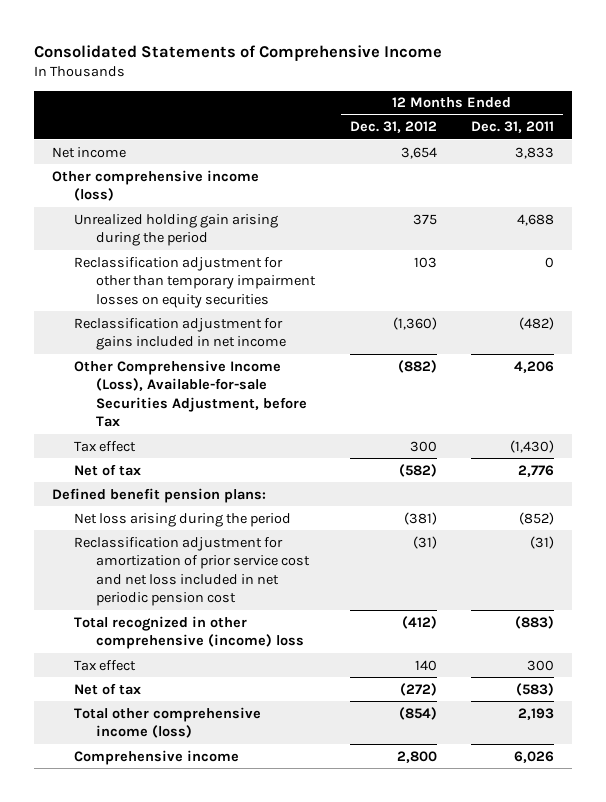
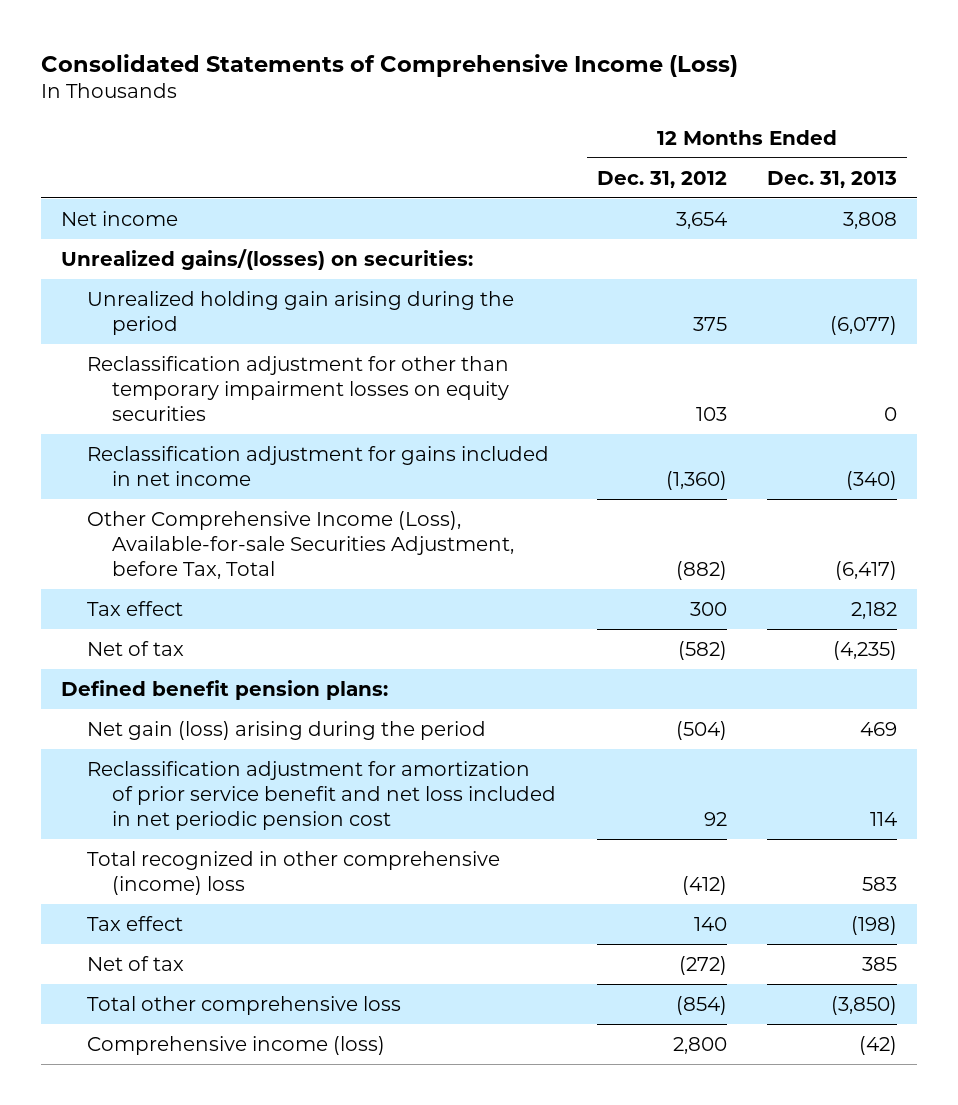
[34,44,443,61] Consolidated Statements of Comprehensive Income -> [40,53,738,77] Consolidated Statements of Comprehensive Income (Loss)
[471,121,555,134] Dec. 31, 2011 -> none
none -> [767,170,898,188] Dec. 31, 2013
[51,169,259,202] Other comprehensive income (loss) -> none
none -> [61,248,474,270] Unrealized gains/(losses) on securities:
[73,359,307,427] Other Comprehensive Income (Loss), Available-for-sale Securities Adjustment, before Tax -> [86,510,515,580] Other Comprehensive Income (Loss), Available-for-sale Securities Adjustment, before Tax, Total
[73,512,291,527] Net loss arising during the period -> [86,720,486,740] Net gain (loss) arising during the period
[403,511,437,525] (381) -> [675,720,727,740] (504)
[73,536,310,606] Reclassification adjustment for amortization of prior service cost and net loss included in net periodic pension cost -> [86,760,557,831] Reclassification adjustment for amortization of prior service benefit and net loss included in net periodic pension cost
[412,535,437,549] (31) -> [703,812,727,827] 92
[73,706,261,739] Total other comprehensive income (loss) -> [86,995,401,1015] Total other comprehensive loss
[73,749,239,765] Comprehensive income -> [86,1035,385,1055] Comprehensive income (loss)

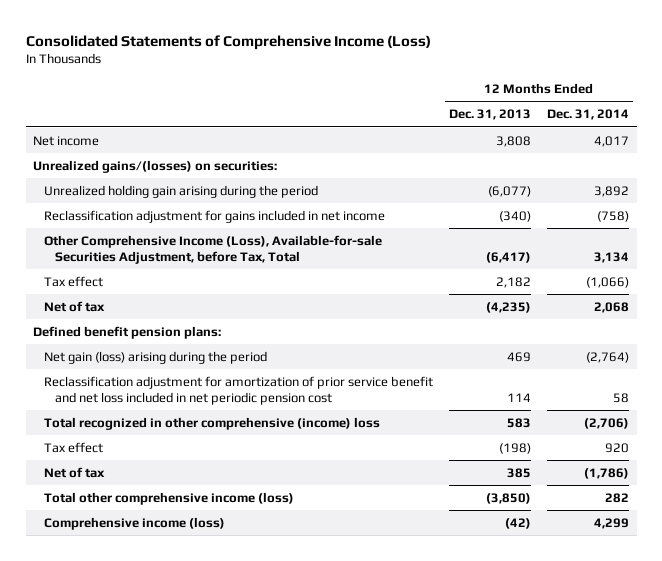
[596,170,727,188] Dec. 31, 2012 -> none
none -> [546,109,629,121] Dec. 31, 2014
[86,355,510,422] Reclassification adjustment for other than temporary impairment losses on equity securities -> none
[86,995,401,1015] Total other comprehensive loss -> [44,491,295,505] Total other comprehensive income (loss)

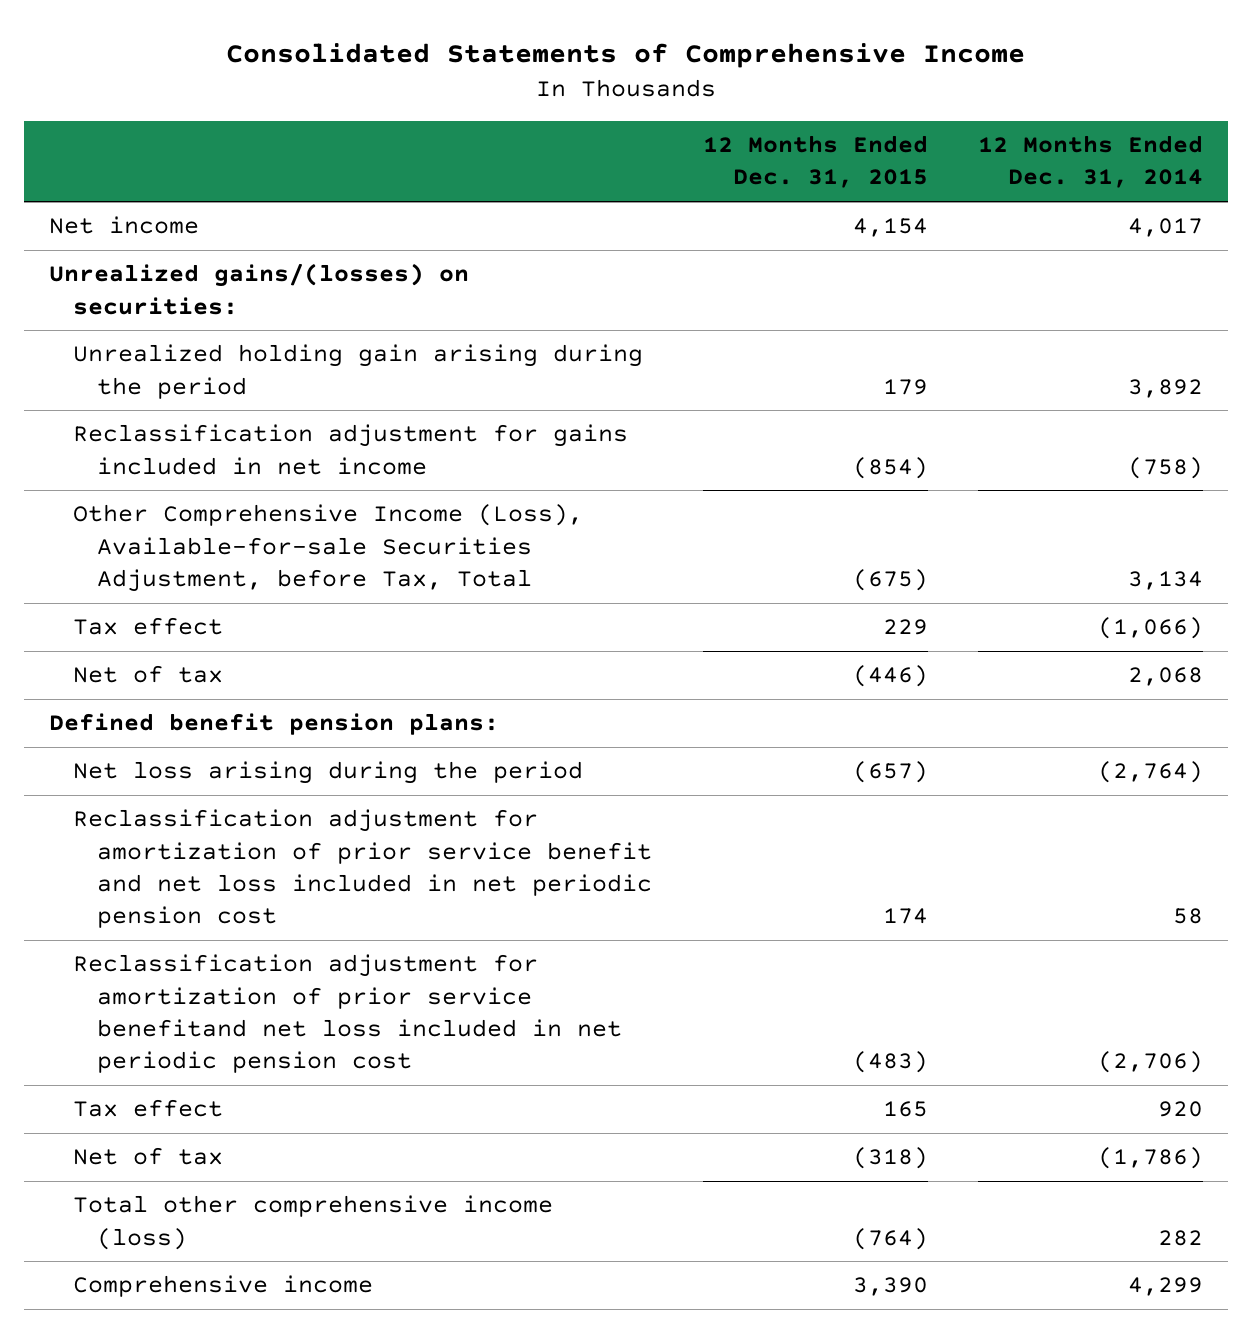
[25,34,431,50] Consolidated Statements of Comprehensive Income (Loss) -> [225,43,1025,69] Consolidated Statements of Comprehensive Income
[449,109,532,121] Dec. 31, 2013 -> none
none -> [702,135,928,189] 12 Months Ended Dec. 31, 2015
[44,350,268,364] Net gain (loss) arising during the period -> [73,761,584,785] Net loss arising during the period
[44,416,381,430] Total recognized in other comprehensive (income) loss -> [73,954,623,1074] Reclassification adjustment for amortization of prior service benefitand net loss included in net periodic pension cost
[44,516,226,530] Comprehensive income (loss) -> [73,1275,374,1298] Comprehensive income

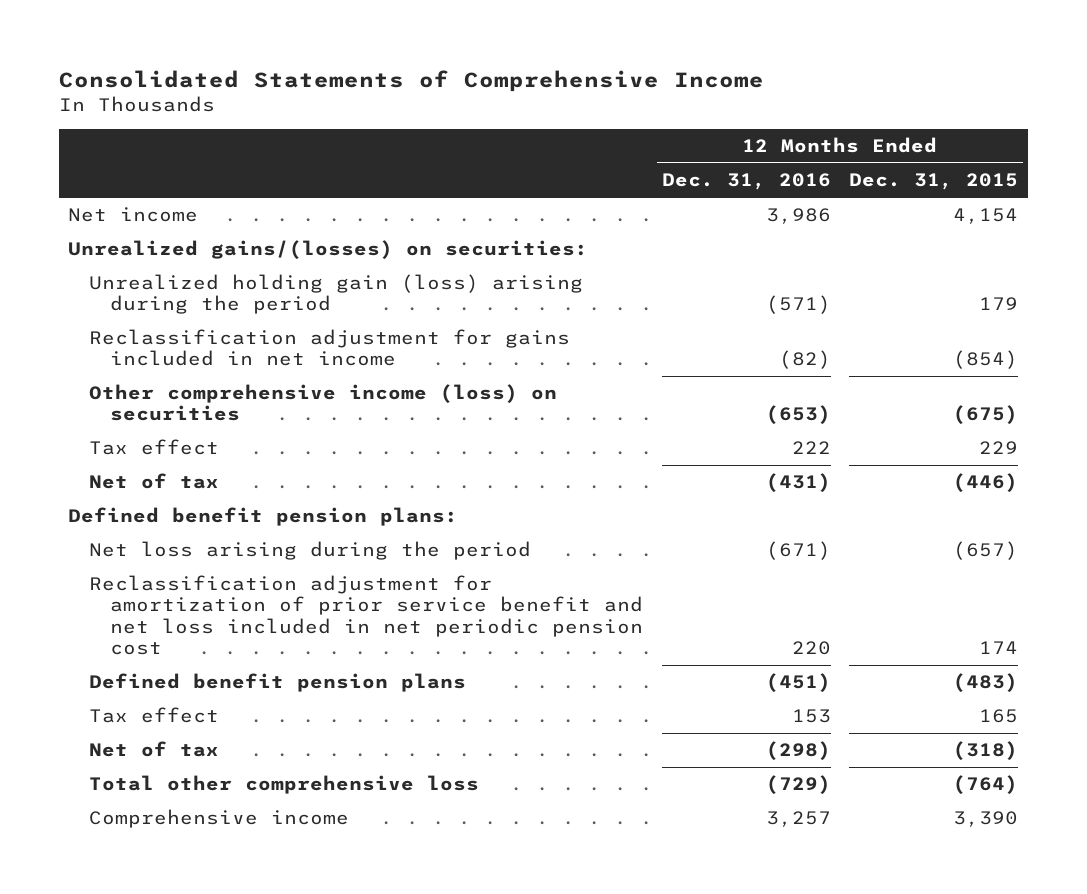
[978,135,1204,189] 12 Months Ended Dec. 31, 2014 -> none
none -> [661,173,831,191] Dec. 31, 2016
[73,344,644,399] Unrealized holding gain arising during the period -> [89,274,584,315] Unrealized holding gain (loss) arising during the period
[73,504,584,592] Other Comprehensive Income (Loss), Available-for-sale Securities Adjustment, before Tax, Total -> [89,384,558,422] Other comprehensive income (loss) on securities
[73,954,623,1074] Reclassification adjustment for amortization of prior service benefitand net loss included in net periodic pension cost -> [89,673,467,693] Defined benefit pension plans
[73,1195,554,1250] Total other comprehensive income (loss) -> [89,775,480,795] Total other comprehensive loss

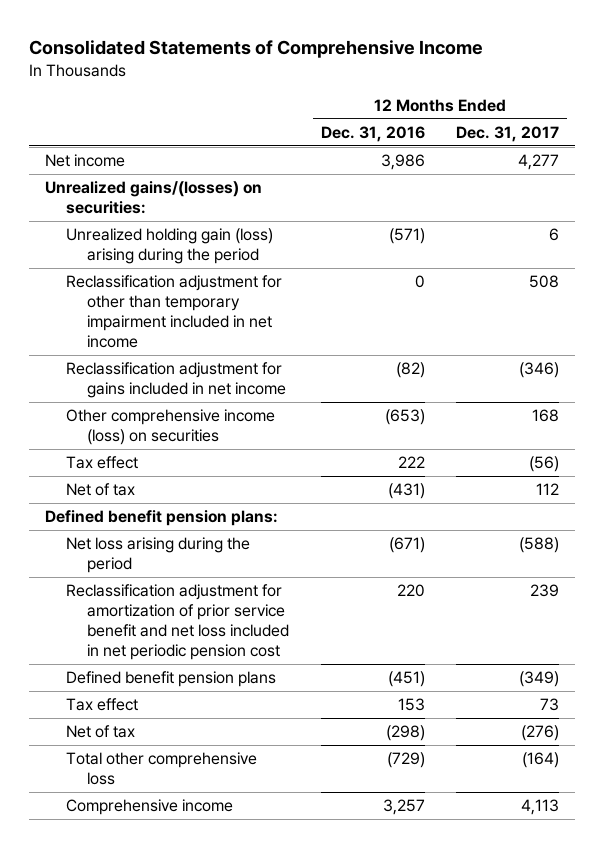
[849,173,1019,191] Dec. 31, 2015 -> none
none -> [456,125,560,142] Dec. 31, 2017
none -> [65,275,282,349] Reclassification adjustment for other than temporary impairment included in net income

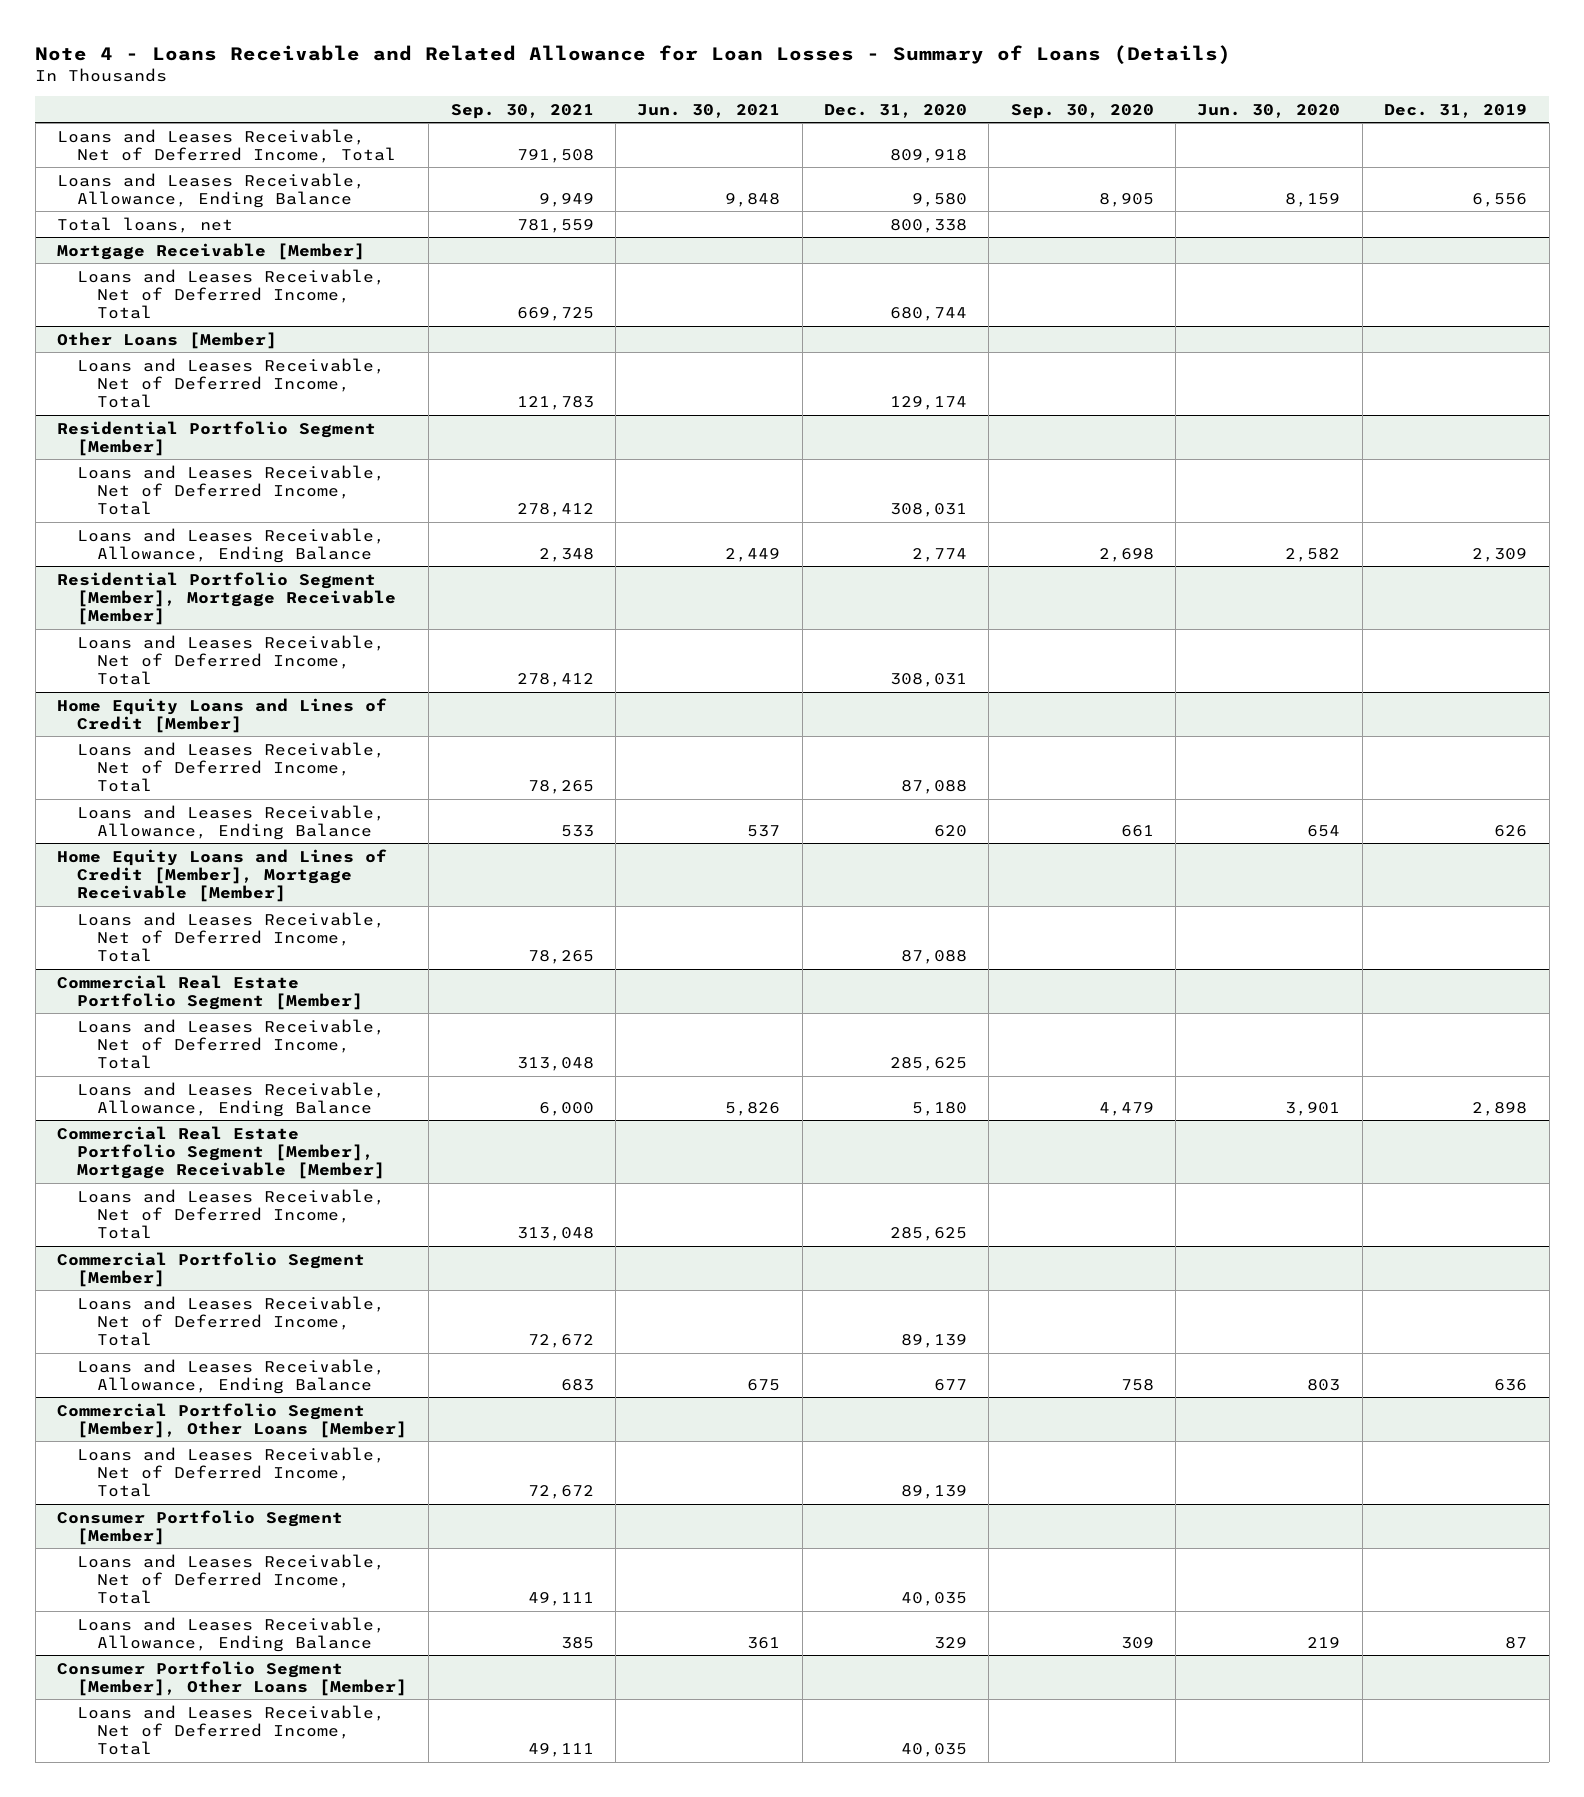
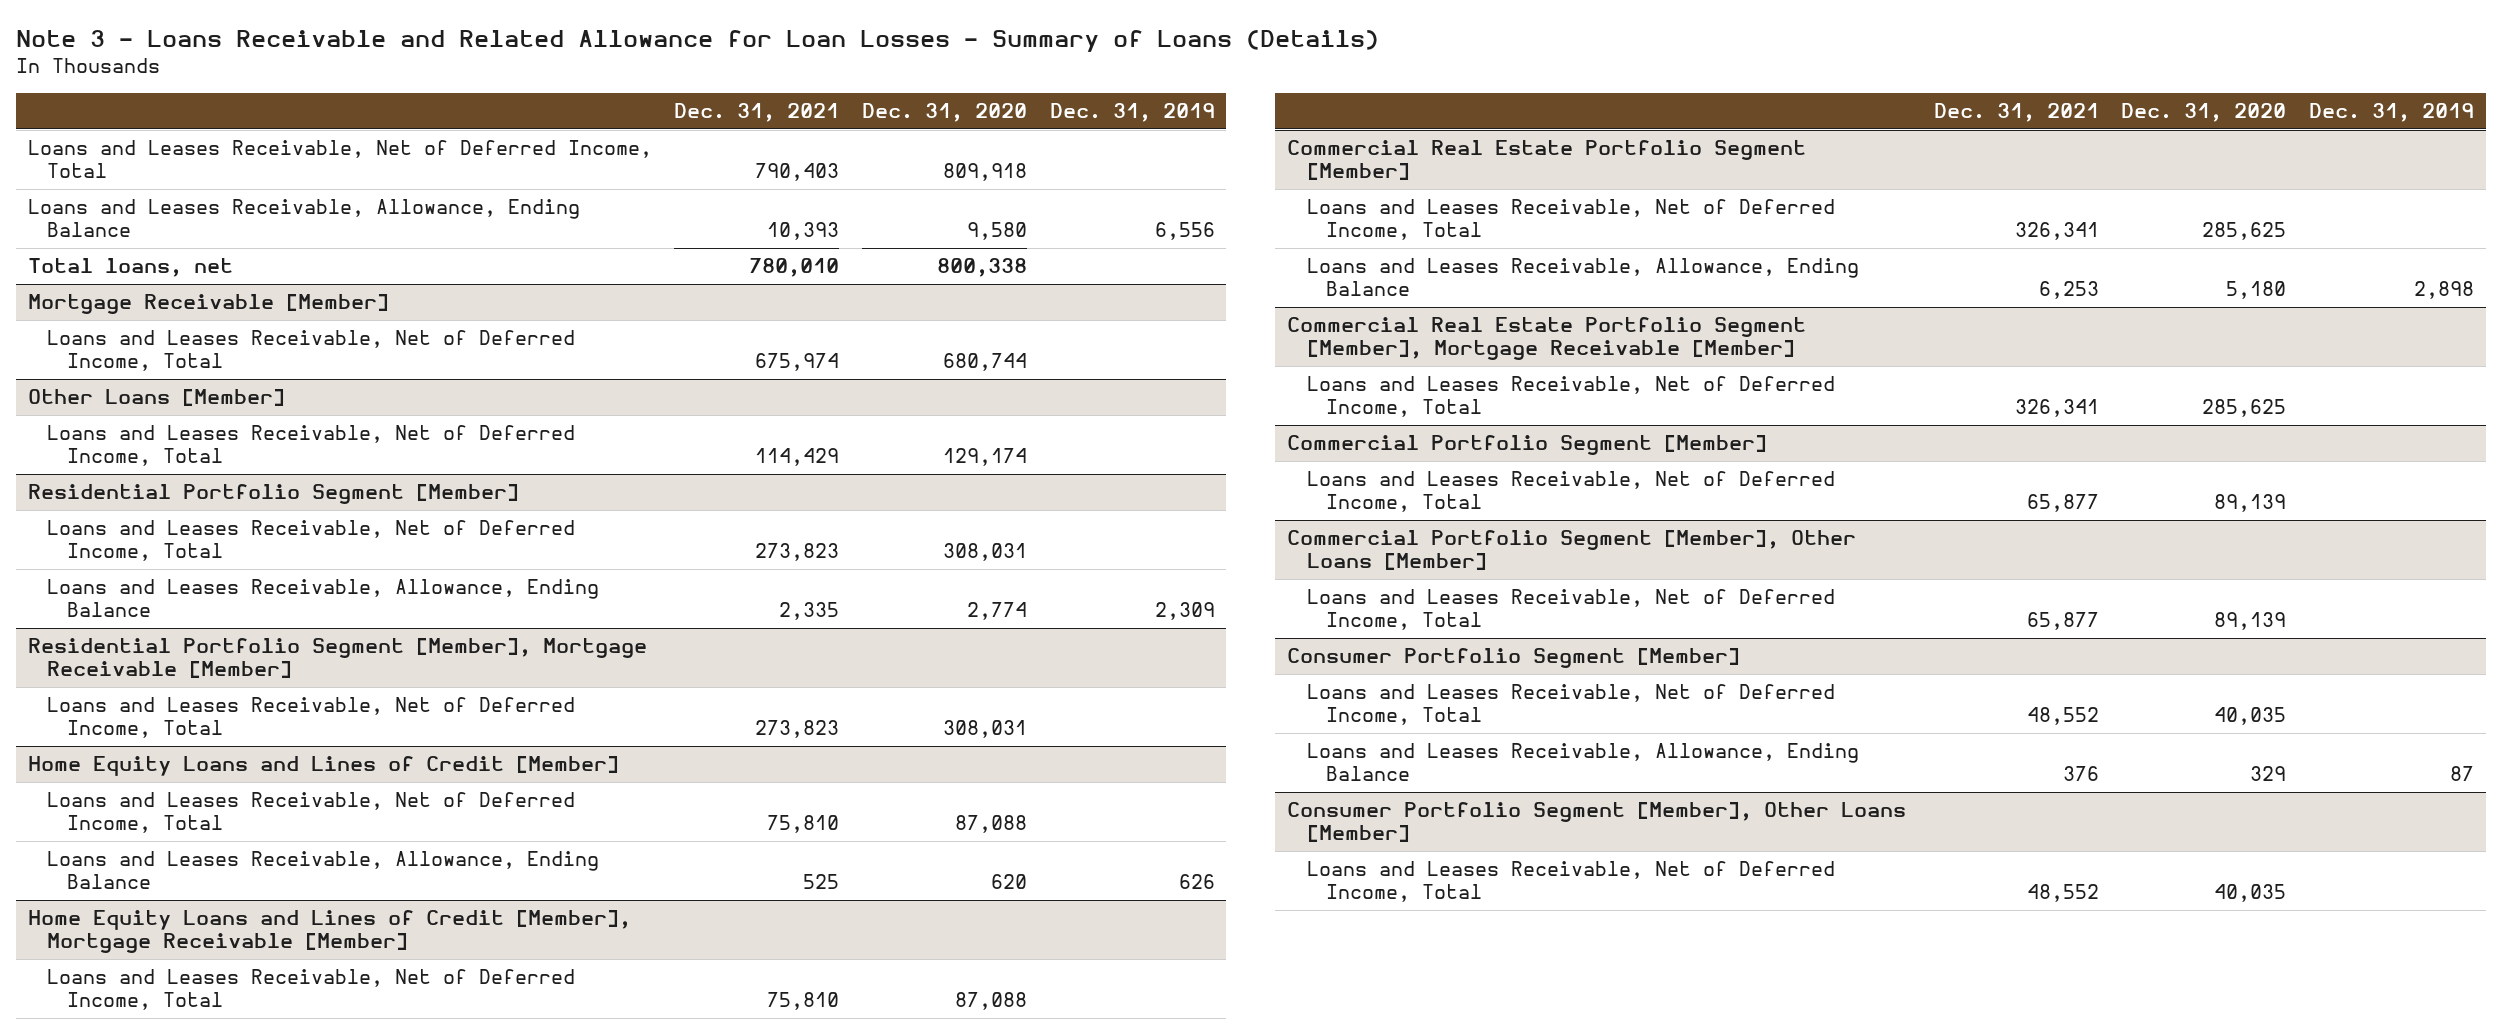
[35,44,1232,64] Note 4 - Loans Receivable and Related Allowance for Loan Losses - Summary of Loans (Details) -> [16,29,1380,52] Note 3 - Loans Receivable and Related Allowance for Loan Losses - Summary of Loans (Details)
[450,103,594,119] Sep. 30, 2021 -> none
[637,103,781,118] Jun. 30, 2021 -> none
[1010,103,1154,119] Sep. 30, 2020 -> none
[1197,103,1341,118] Jun. 30, 2020 -> none
none -> [674,103,840,123] Dec. 31, 2021
[76,1358,385,1394] Loans and Leases Receivable, Allowance, Ending Balance -> none

